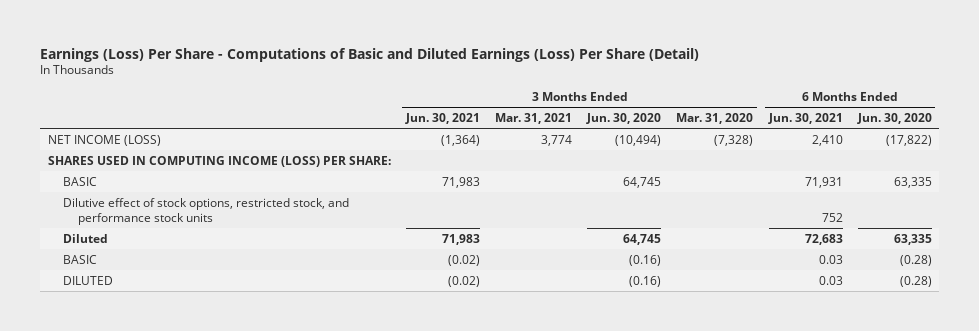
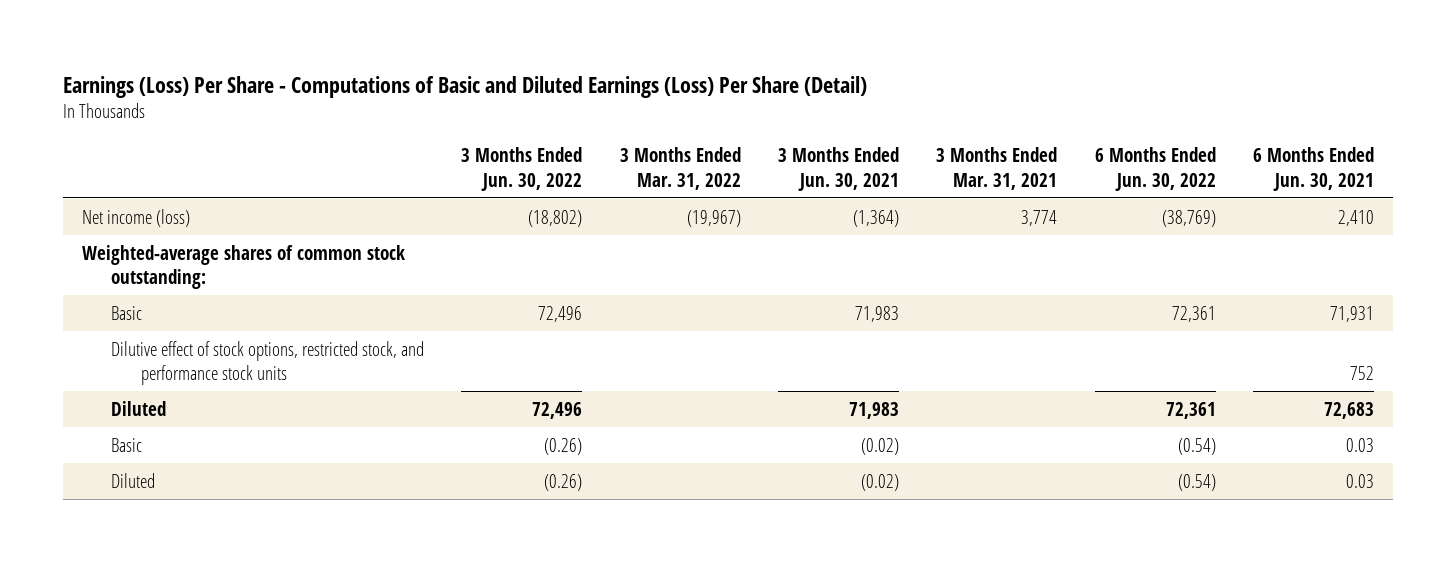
[586,112,662,124] Jun. 30, 2020 -> none
[676,112,754,124] Mar. 31, 2020 -> none
[856,112,932,124] Jun. 30, 2020 -> none
none -> [461,147,583,191] 3 Months Ended Jun. 30, 2022
none -> [619,147,741,190] 3 Months Ended Mar. 31, 2022
none -> [1094,147,1216,191] 6 Months Ended Jun. 30, 2022
[47,134,161,146] NET INCOME (LOSS) -> [81,208,190,227] Net income (loss)
[47,155,391,167] SHARES USED IN COMPUTING INCOME (LOSS) PER SHARE: -> [81,244,405,290] Weighted-average shares of common stock outstanding:
[63,176,98,186] BASIC -> [111,305,143,320] Basic
[63,254,98,264] BASIC -> [111,437,143,452] Basic
[63,275,114,285] DILUTED -> [111,472,156,488] Diluted

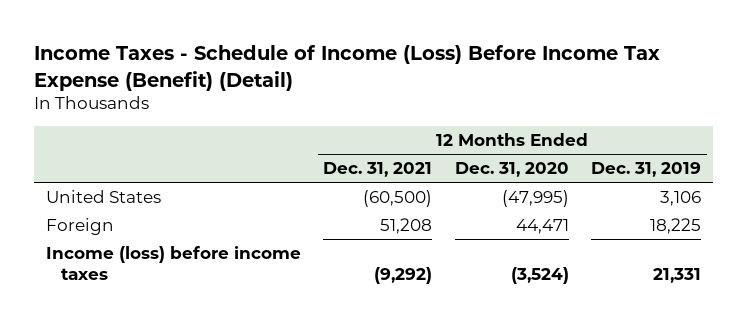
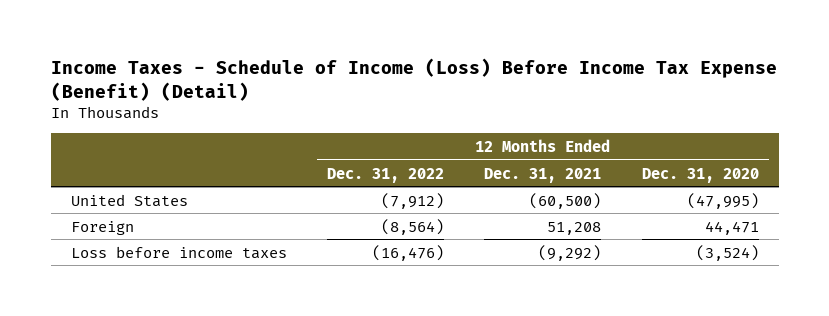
[591,162,702,178] Dec. 31, 2019 -> none
none -> [326,167,444,183] Dec. 31, 2022
[45,245,301,281] Income (loss) before income taxes -> [70,245,287,259] Loss before income taxes

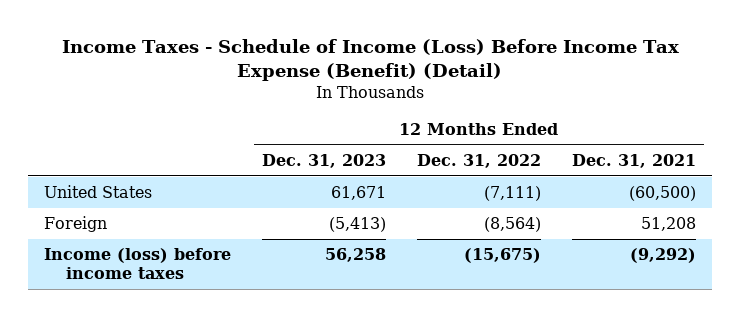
[641,167,759,183] Dec. 31, 2020 -> none
none -> [262,153,387,168] Dec. 31, 2023
[380,192,444,209] (7,912) -> [484,186,542,202] (7,111)
[70,245,287,259] Loss before income taxes -> [44,248,232,280] Income (loss) before income taxes
[371,244,444,261] (16,476) -> [464,248,542,264] (15,675)

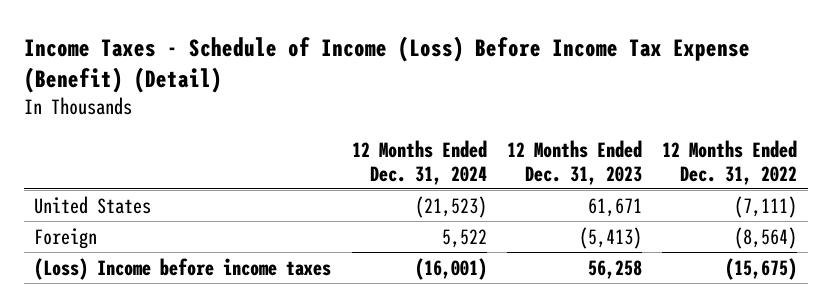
[572,153,697,168] Dec. 31, 2021 -> none
none -> [351,140,487,185] 12 Months Ended Dec. 31, 2024
[44,248,232,280] Income (loss) before income taxes -> [34,257,332,280] (Loss) Income before income taxes

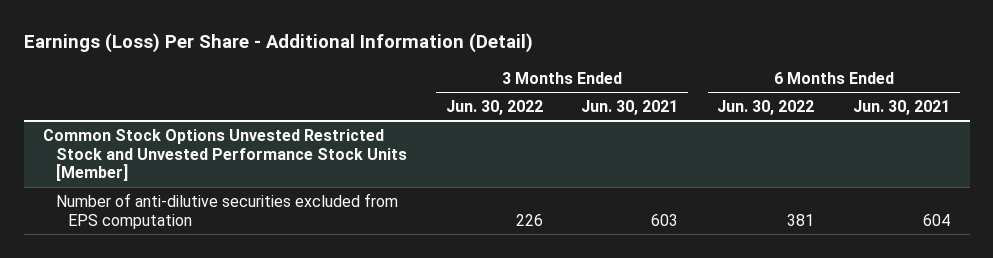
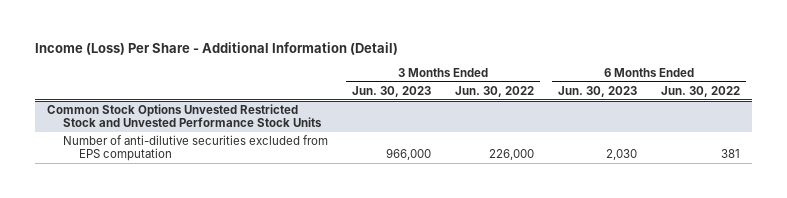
[23,33,533,54] Earnings (Loss) Per Share - Additional Information (Detail) -> [35,41,399,55] Income (Loss) Per Share - Additional Information (Detail)
[581,100,679,116] Jun. 30, 2021 -> none
[853,100,951,116] Jun. 30, 2021 -> none
none -> [351,85,431,97] Jun. 30, 2023
none -> [558,85,638,97] Jun. 30, 2023
[43,128,407,182] Common Stock Options Unvested Restricted Stock and Unvested Performance Stock Units [Member] -> [47,104,322,128] Common Stock Options Unvested Restricted Stock and Unvested Performance Stock Units
[515,213,543,226] 226 -> [489,149,535,161] 226,000

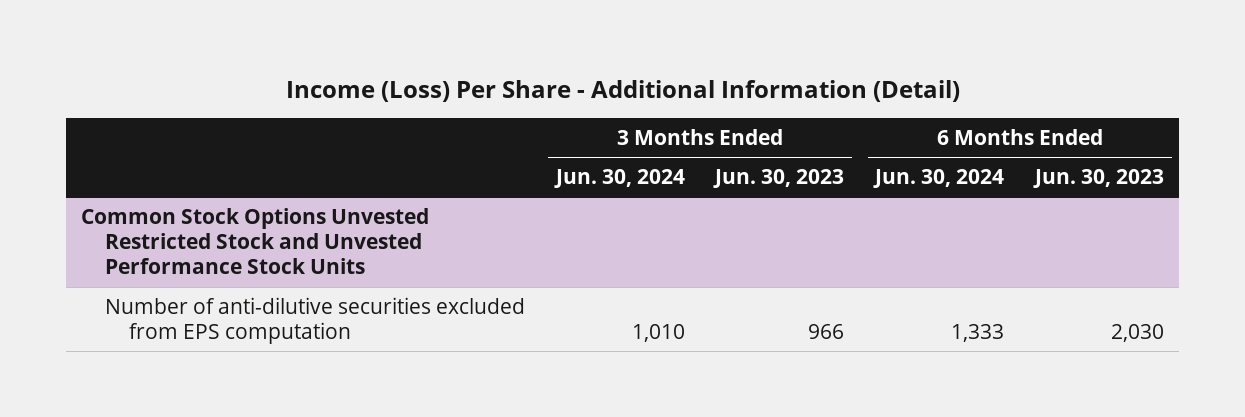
[455,85,535,97] Jun. 30, 2022 -> none
[661,85,741,97] Jun. 30, 2022 -> none
none -> [553,168,685,188] Jun. 30, 2024
none -> [873,168,1005,188] Jun. 30, 2024
[385,148,431,161] 966,000 -> [808,324,845,340] 966

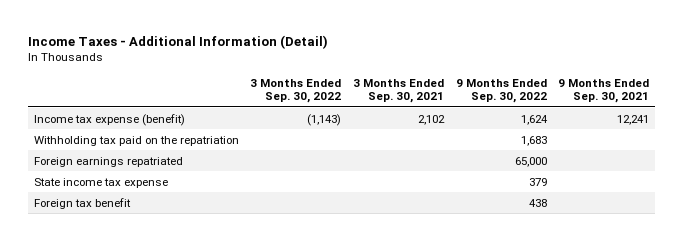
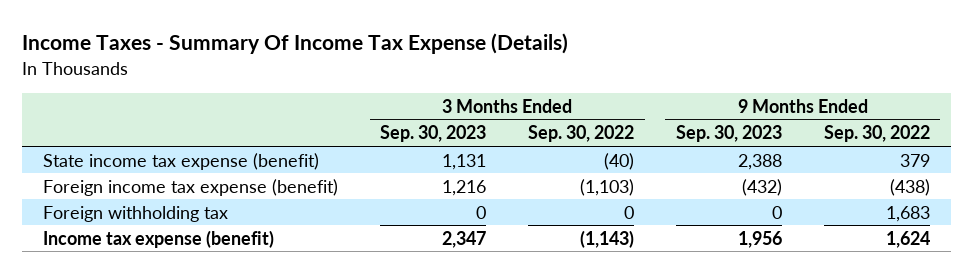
[27,34,328,49] Income Taxes - Additional Information (Detail) -> [22,33,569,55] Income Taxes - Summary Of Income Tax Expense (Details)
[352,78,444,104] 3 Months Ended Sep. 30, 2021 -> none
[558,78,650,104] 9 Months Ended Sep. 30, 2021 -> none
none -> [380,125,487,143] Sep. 30, 2023
none -> [675,125,782,143] Sep. 30, 2023
none -> [43,152,320,170] State income tax expense (benefit)
none -> [43,178,339,196] Foreign income tax expense (benefit)
none -> [43,205,229,222] Foreign withholding tax
[33,135,239,146] Withholding tax paid on the repatriation -> none
[33,156,183,167] Foreign earnings repatriated -> none
[33,177,168,188] State income tax expense -> none
[33,197,131,209] Foreign tax benefit -> none

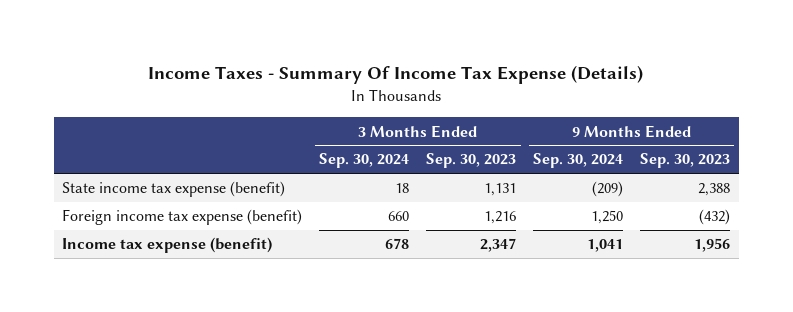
[528,125,635,143] Sep. 30, 2022 -> none
[823,125,930,143] Sep. 30, 2022 -> none
none -> [319,153,410,169] Sep. 30, 2024
none -> [533,153,624,169] Sep. 30, 2024
[43,205,229,222] Foreign withholding tax -> none

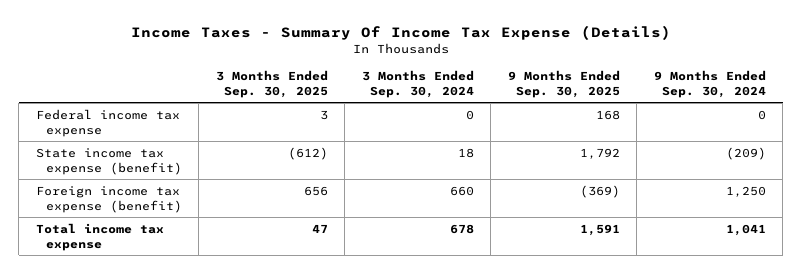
[426,153,517,169] Sep. 30, 2023 -> none
[640,153,731,169] Sep. 30, 2023 -> none
none -> [215,70,328,98] 3 Months Ended Sep. 30, 2025
none -> [507,70,620,98] 9 Months Ended Sep. 30, 2025
none -> [35,108,180,137] Federal income tax expense
[62,237,273,254] Income tax expense (benefit) -> [35,222,164,251] Total income tax expense

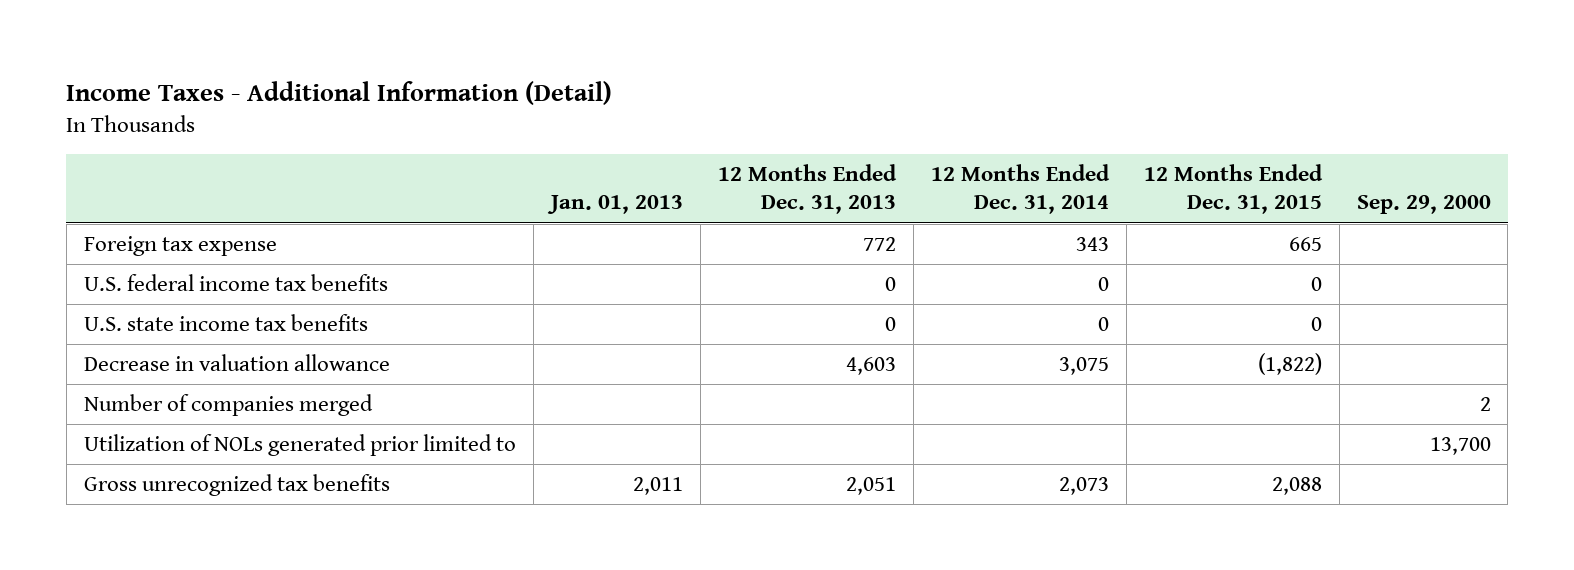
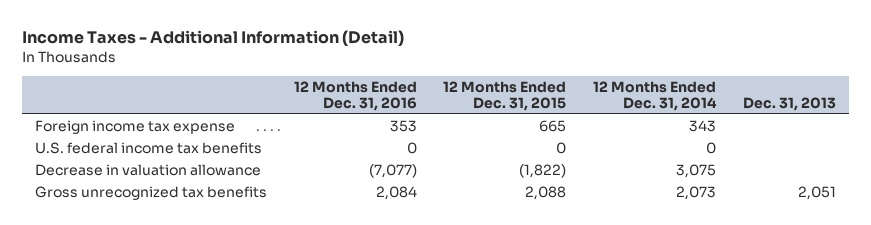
[546,195,683,215] Jan. 01, 2013 -> none
[717,164,897,215] 12 Months Ended Dec. 31, 2013 -> none
[1356,195,1491,215] Sep. 29, 2000 -> none
none -> [293,80,417,112] 12 Months Ended Dec. 31, 2016
none -> [742,97,836,112] Dec. 31, 2013
[83,236,277,257] Foreign tax expense -> [35,119,236,134] Foreign income tax expense
[83,314,368,332] U.S. state income tax benefits -> none
[83,394,373,417] Number of companies merged -> none
[83,434,516,457] Utilization of NOLs generated prior limited to -> none

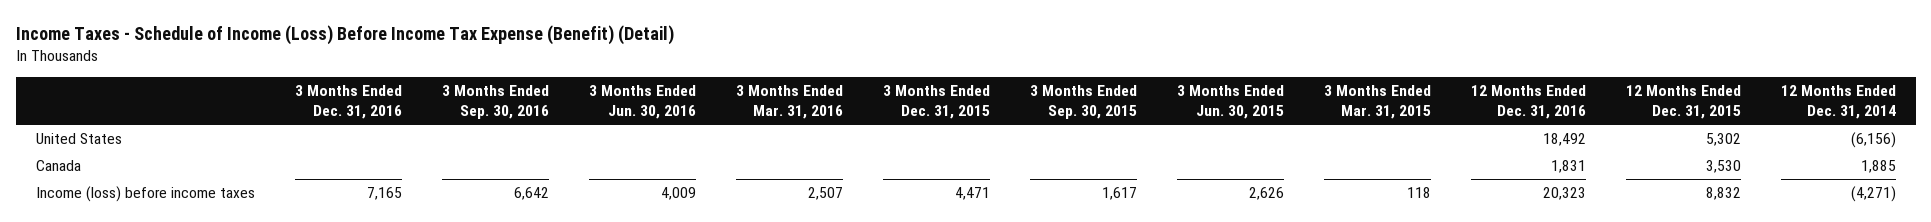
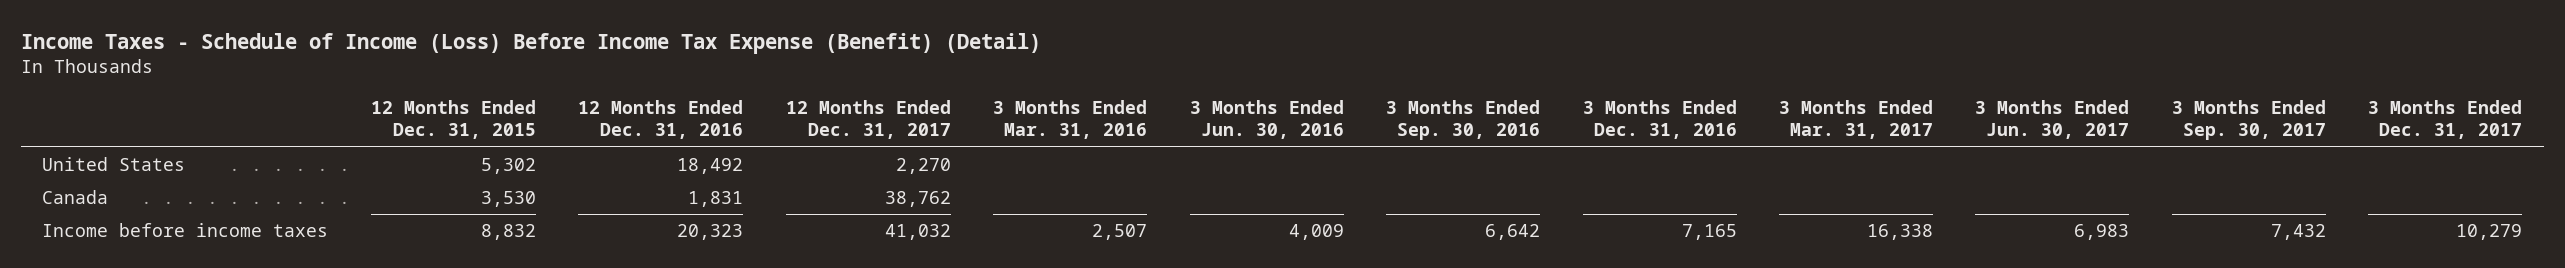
[882,85,990,120] 3 Months Ended Dec. 31, 2015 -> none
[1029,85,1137,120] 3 Months Ended Sep. 30, 2015 -> none
[1176,85,1284,120] 3 Months Ended Jun. 30, 2015 -> none
[1323,85,1431,120] 3 Months Ended Mar. 31, 2015 -> none
[1780,85,1896,120] 12 Months Ended Dec. 31, 2014 -> none
none -> [785,99,951,140] 12 Months Ended Dec. 31, 2017
none -> [1779,99,1934,140] 3 Months Ended Mar. 31, 2017
none -> [1975,99,2130,140] 3 Months Ended Jun. 30, 2017
none -> [2171,99,2326,141] 3 Months Ended Sep. 30, 2017
none -> [2368,99,2523,140] 3 Months Ended Dec. 31, 2017
[35,186,255,203] Income (loss) before income taxes -> [42,222,329,237] Income before income taxes

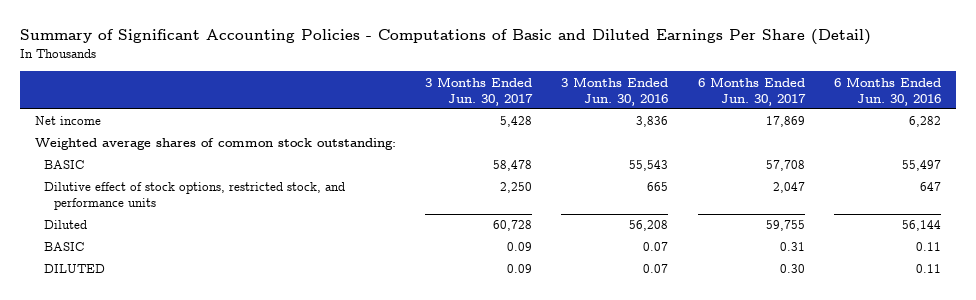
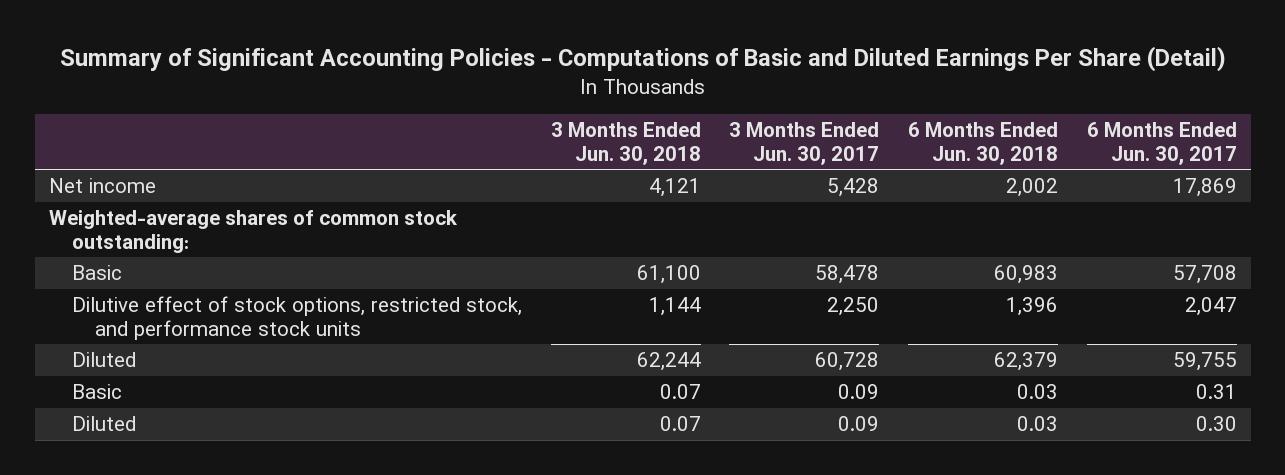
[561,76,669,106] 3 Months Ended Jun. 30, 2016 -> none
[834,76,942,106] 6 Months Ended Jun. 30, 2016 -> none
none -> [550,122,701,165] 3 Months Ended Jun. 30, 2018
none -> [907,122,1058,165] 6 Months Ended Jun. 30, 2018
[34,138,396,151] Weighted average shares of common stock outstanding: -> [48,210,458,253] Weighted-average shares of common stock outstanding:
[44,160,85,170] BASIC -> [71,265,122,281] Basic
[44,182,346,211] Dilutive effect of stock options, restricted stock, and performance units -> [71,296,522,340] Dilutive effect of stock options, restricted stock, and performance stock units
[44,242,85,252] BASIC -> [71,384,122,400] Basic
[44,264,106,274] DILUTED -> [71,416,136,432] Diluted

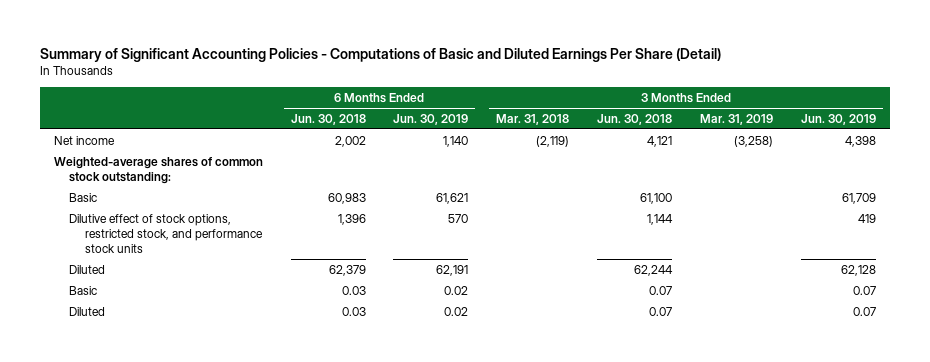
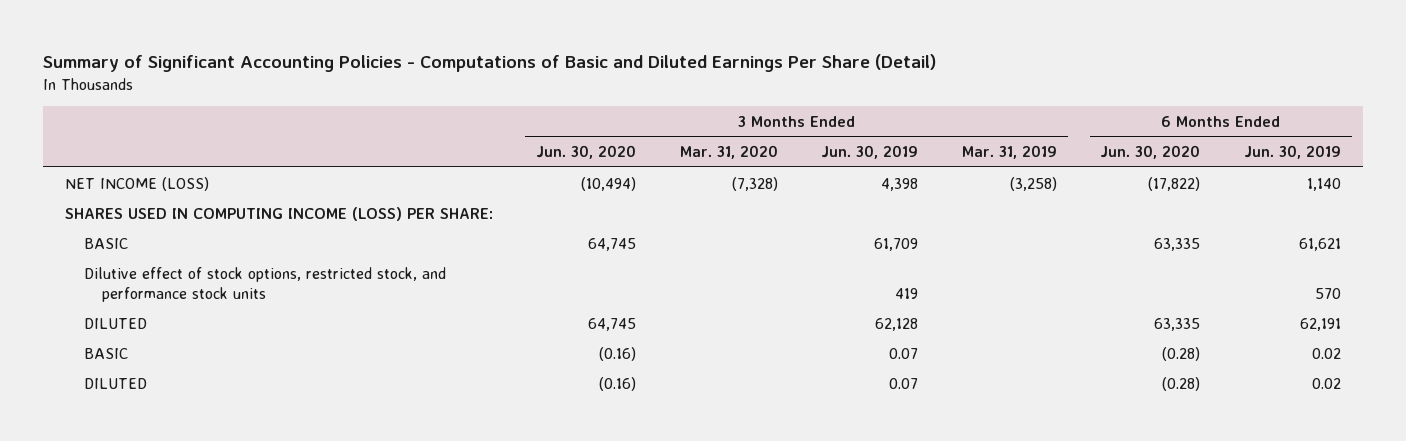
[290,113,366,125] Jun. 30, 2018 -> none
[496,113,570,125] Mar. 31, 2018 -> none
[597,113,673,125] Jun. 30, 2018 -> none
none -> [536,144,637,159] Jun. 30, 2020
none -> [679,144,778,159] Mar. 31, 2020
none -> [1100,144,1201,159] Jun. 30, 2020
[53,135,115,145] Net income -> [64,176,209,191] NET INCOME (LOSS)
[53,156,263,184] Weighted-average shares of common stock outstanding: -> [64,206,493,221] SHARES USED IN COMPUTING INCOME (LOSS) PER SHARE:
[69,192,98,202] Basic -> [83,237,128,249] BASIC
[69,264,106,274] Diluted -> [83,317,147,329] DILUTED
[69,285,98,295] Basic -> [83,347,128,359] BASIC
[69,306,106,316] Diluted -> [83,377,147,389] DILUTED

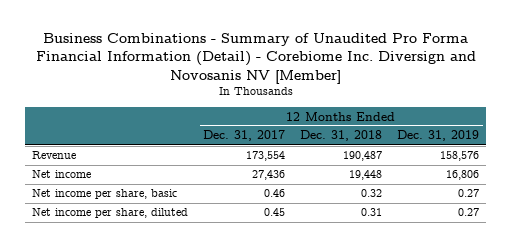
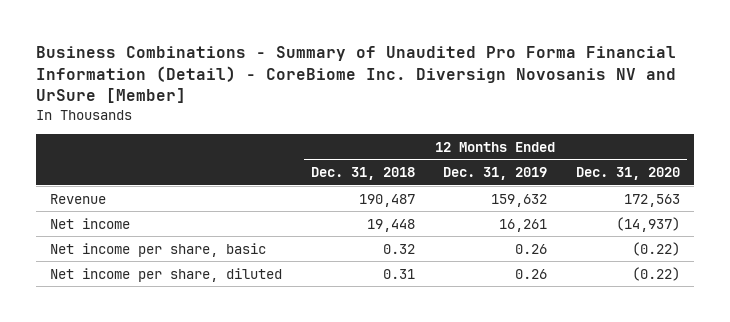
[35,33,476,84] Business Combinations - Summary of Unaudited Pro Forma Financial Information (Detail) - Corebiome Inc. Diversign and Novosanis NV [Member] -> [36,45,677,104] Business Combinations - Summary of Unaudited Pro Forma Financial Information (Detail) - CoreBiome Inc. Diversign Novosanis NV and UrSure [Member]
[203,130,286,142] Dec. 31, 2017 -> none
none -> [575,167,680,181] Dec. 31, 2020
[439,151,479,162] 158,576 -> [491,193,548,207] 159,632
[445,170,479,181] 16,806 -> [499,218,548,232] 16,261
[457,189,479,198] 0.27 -> [515,243,548,254] 0.26
[457,208,479,217] 0.27 -> [515,268,548,279] 0.26

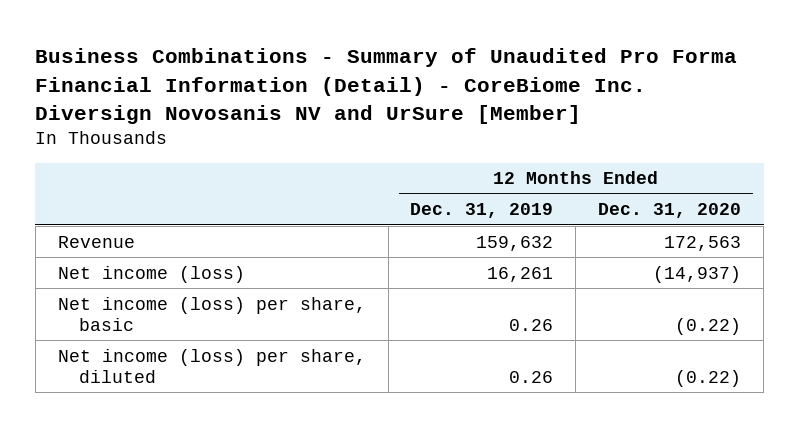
[310,167,415,181] Dec. 31, 2018 -> none
[50,217,131,229] Net income -> [57,265,245,283] Net income (loss)
[50,242,267,257] Net income per share, basic -> [57,296,366,331] Net income (loss) per share, basic
[50,267,283,282] Net income per share, diluted -> [57,348,366,383] Net income (loss) per share, diluted

